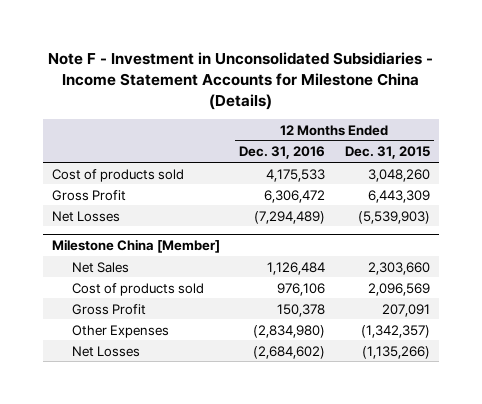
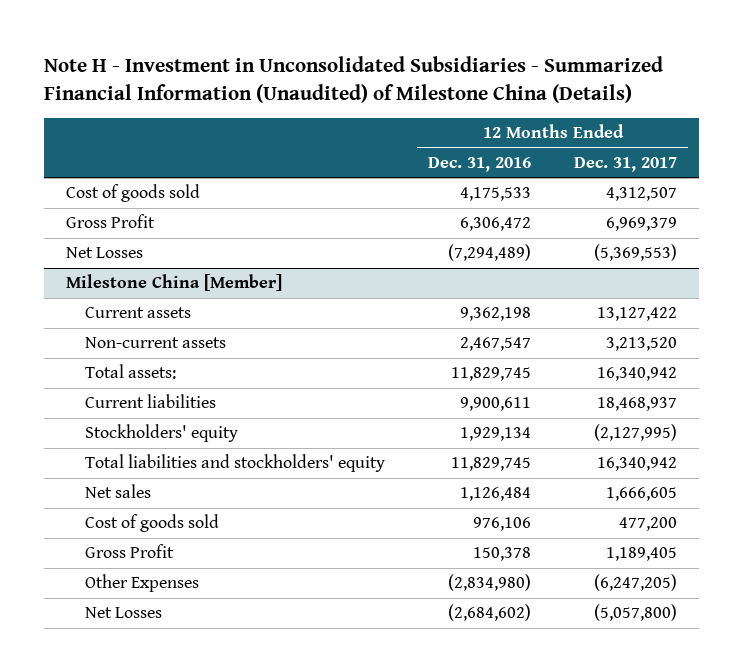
[47,51,433,110] Note F - Investment in Unconsolidated Subsidiaries - Income Statement Accounts for Milestone China (Details) -> [44,55,664,103] Note H - Investment in Unconsolidated Subsidiaries - Summarized Financial Information (Unaudited) of Milestone China (Details)
[344,146,430,160] Dec. 31, 2015 -> none
none -> [574,156,678,172] Dec. 31, 2017
[52,168,185,182] Cost of products sold -> [65,184,200,203] Cost of goods sold
none -> [84,307,191,319] Current assets
none -> [84,337,226,349] Non-current assets
none -> [84,364,176,380] Total assets:
none -> [84,394,216,409] Current liabilities
none -> [84,424,238,443] Stockholders' equity
none -> [84,454,385,473] Total liabilities and stockholders' equity
[72,261,130,273] Net Sales -> [84,484,151,499] Net sales
[72,282,205,296] Cost of products sold -> [84,514,219,533] Cost of goods sold

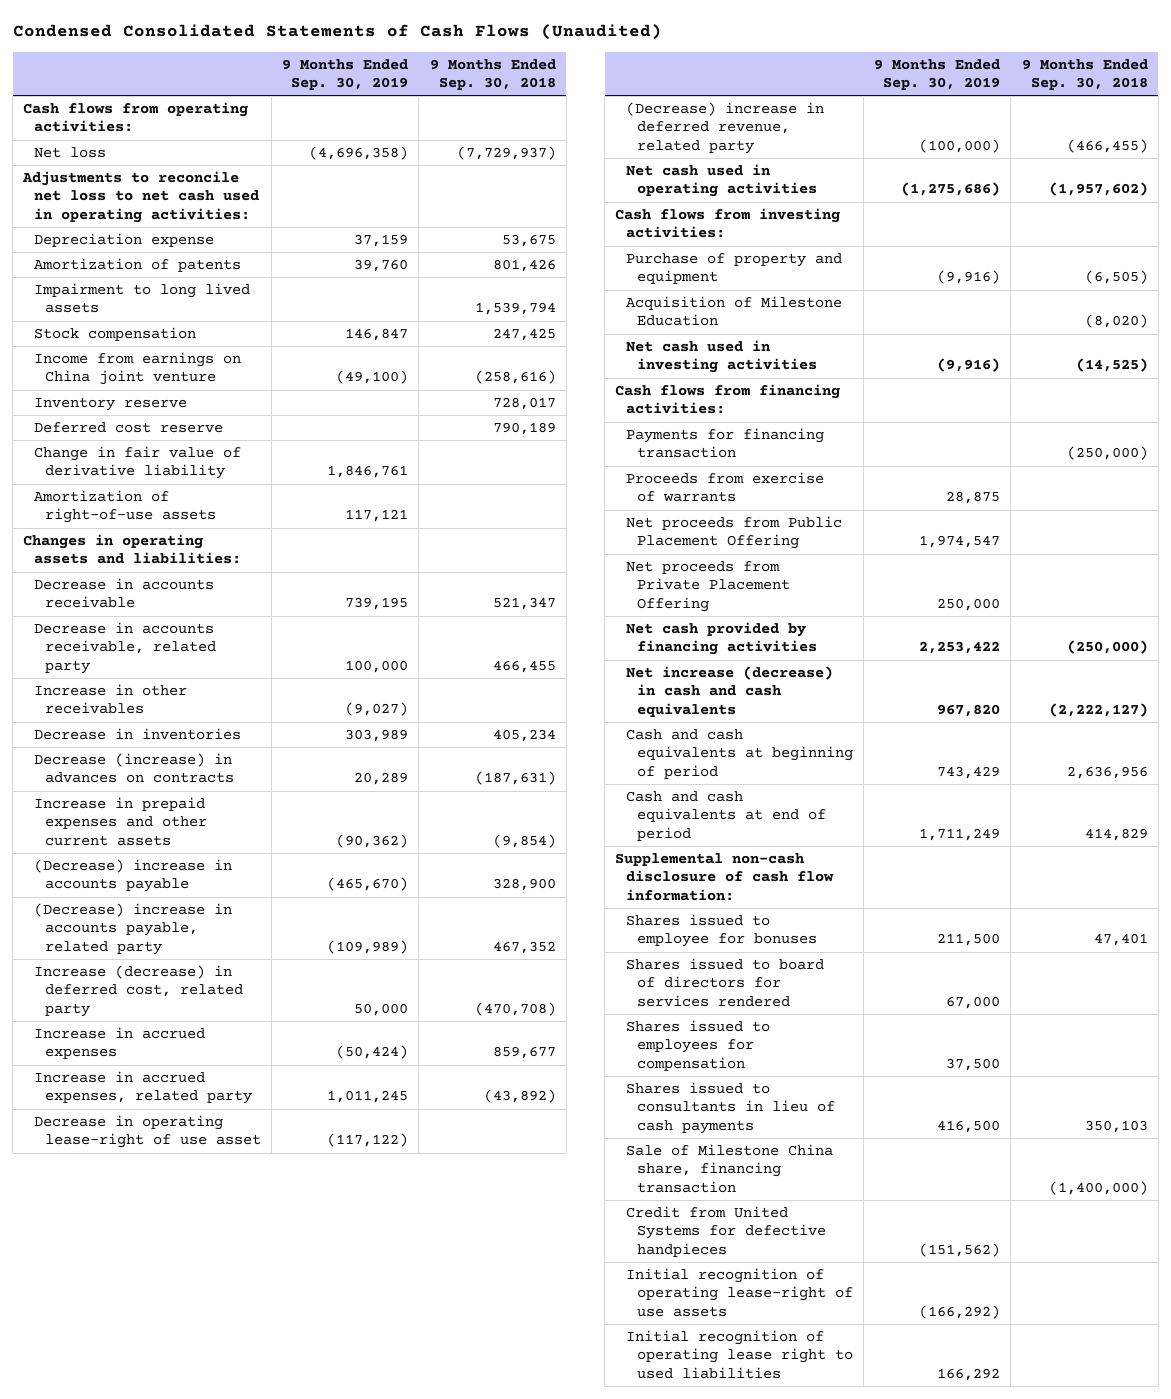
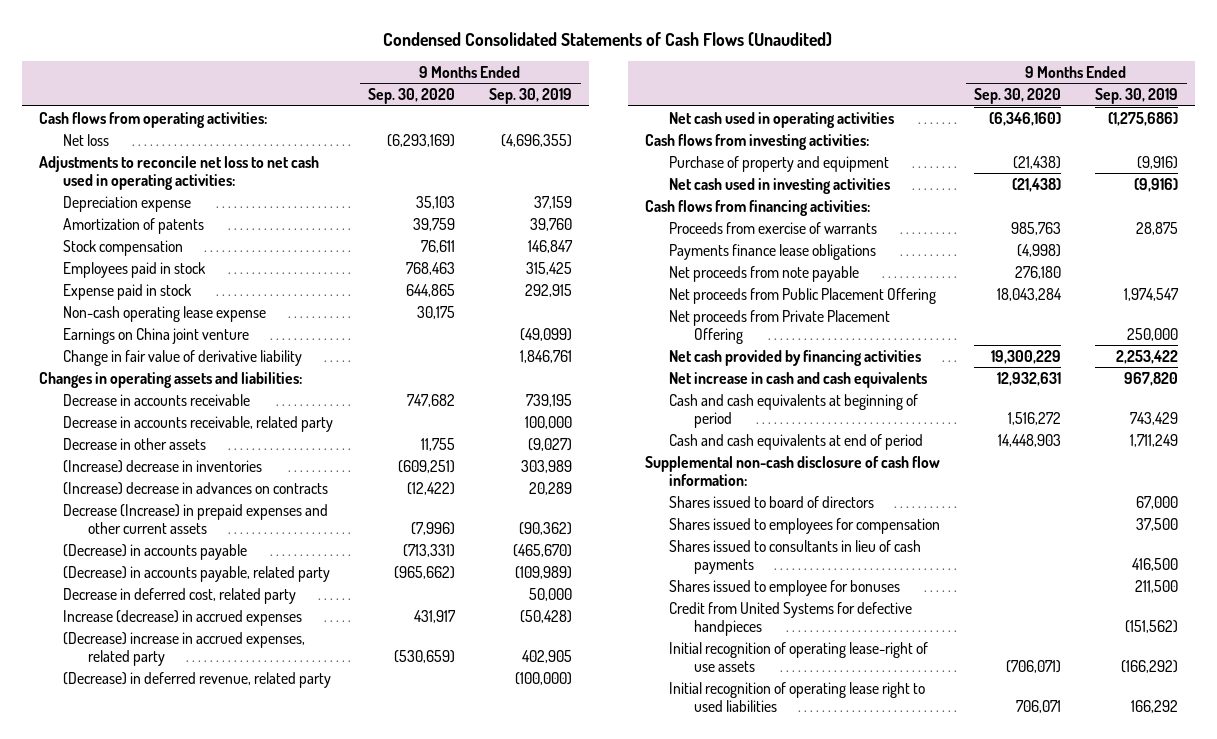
[429,58,556,91] 9 Months Ended Sep. 30, 2018 -> none
none -> [368,88,456,105] Sep. 30, 2020
[309,146,409,161] (4,696,358) -> [501,133,573,147] (4,696,355)
[34,283,251,314] Impairment to long lived assets -> none
[34,397,188,412] Inventory reserve -> none
[34,422,224,434] Deferred cost reserve -> none
none -> [63,261,207,278] Employees paid in stock
none -> [63,283,193,300] Expense paid in stock
none -> [63,305,267,322] Non-cash operating lease expense
[34,352,242,386] Income from earnings on China joint venture -> [63,327,250,344] Earnings on China joint venture
[336,370,409,385] (49,100) -> [520,327,573,341] (49,099)
[34,490,216,524] Amortization of right-of-use assets -> none
[34,1115,261,1149] Decrease in operating lease-right of use asset -> none
[34,684,188,715] Increase in other receivables -> [63,437,207,450] Decrease in other assets
[34,728,242,741] Decrease in inventories -> [63,459,263,473] (Increase) decrease in inventories
[34,753,234,784] Decrease (increase) in advances on contracts -> [63,481,329,495] (Increase) decrease in advances on contracts
[34,797,207,846] Increase in prepaid expenses and other current assets -> [63,503,329,534] Decrease (Increase) in prepaid expenses and other current assets
[34,859,233,893] (Decrease) increase in accounts payable -> [63,543,248,560] (Decrease) in accounts payable
[34,903,233,955] (Decrease) increase in accounts payable, related party -> [63,565,331,582] (Decrease) in accounts payable, related party
[34,965,243,1017] Increase (decrease) in deferred cost, related party -> [63,587,297,604] Decrease in deferred cost, related party
[34,1027,206,1060] Increase in accrued expenses -> [63,609,303,626] Increase (decrease) in accrued expenses
[336,1045,409,1060] (50,424) -> [520,609,573,623] (50,428)
[34,1071,252,1105] Increase in accrued expenses, related party -> [63,631,306,666] (Decrease) increase in accrued expenses, related party
[327,1090,409,1104] 1,011,245 -> [522,649,573,663] 402,905
[625,102,824,154] (Decrease) increase in deferred revenue, related party -> [63,671,332,688] (Decrease) in deferred revenue, related party
[625,296,842,327] Acquisition of Milestone Education -> none
[625,428,824,459] Payments for financing transaction -> none
none -> [669,243,877,260] Payments finance lease obligations
none -> [669,265,860,282] Net proceeds from note payable
[625,666,833,717] Net increase (decrease) in cash and cash equivalents -> [669,371,928,388] Net increase in cash and cash equivalents
[625,958,824,1007] Shares issued to board of directors for services rendered -> [669,495,875,508] Shares issued to board of directors
[625,1144,833,1193] Sale of Milestone China share, financing transaction -> none
[625,914,817,948] Shares issued to employee for bonuses -> [669,579,901,596] Shares issued to employee for bonuses

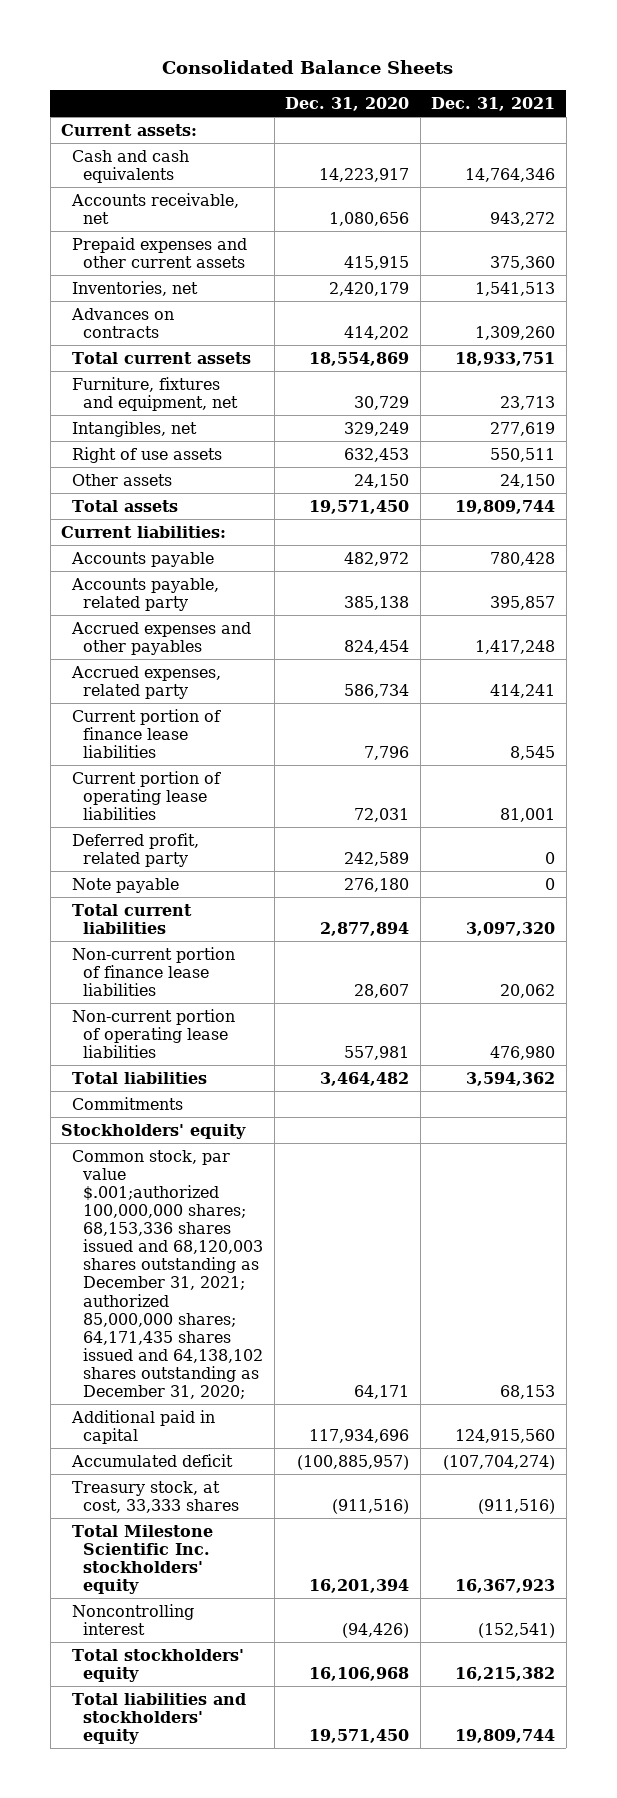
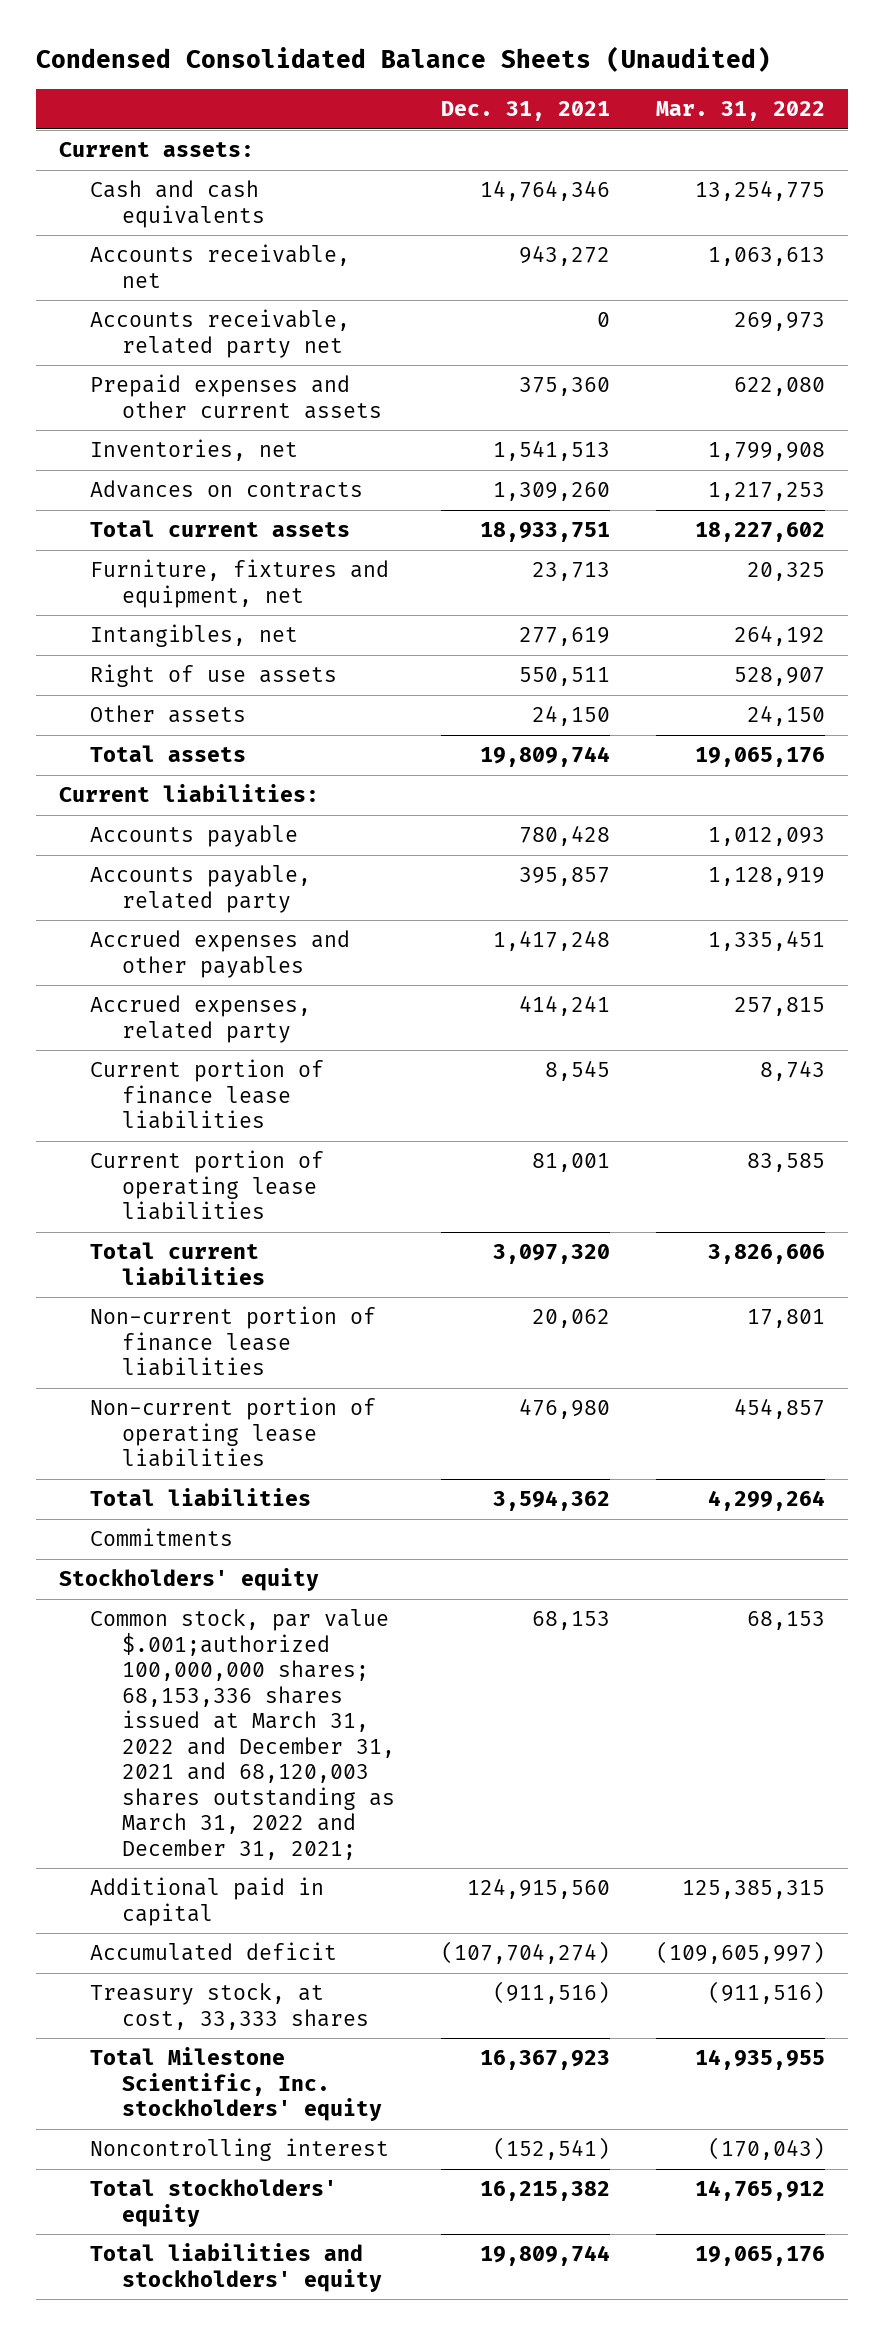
[162,60,454,75] Consolidated Balance Sheets -> [35,46,771,73] Condensed Consolidated Balance Sheets (Unaudited)
[285,96,410,111] Dec. 31, 2020 -> none
none -> [655,101,825,122] Mar. 31, 2022
none -> [90,309,351,358] Accounts receivable, related party net
[72,832,200,867] Deferred profit, related party -> none
[72,877,180,893] Note payable -> none
[72,1149,264,1399] Common stock, par value $.001;authorized 100,000,000 shares; 68,153,336 shares issued and 68,120,003 shares outstanding as December 31, 2021; authorized 85,000,000 shares; 64,171,435 shares issued and 64,138,102 shares outstanding as December 31, 2020; -> [90,1609,396,1860] Common stock, par value $.001;authorized 100,000,000 shares; 68,153,336 shares issued at March 31, 2022 and December 31, 2021 and 68,120,003 shares outstanding as March 31, 2022 and December 31, 2021;
[72,1524,214,1595] Total Milestone Scientific Inc. stockholders' equity -> [90,2047,383,2122] Total Milestone Scientific, Inc. stockholders' equity

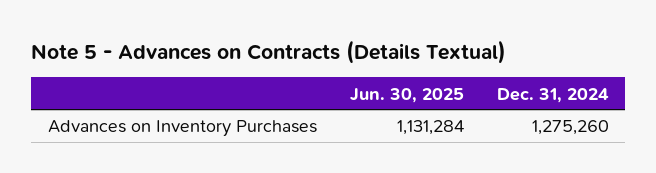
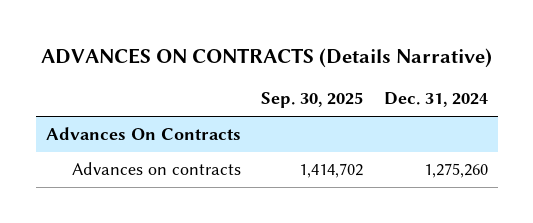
[31,40,507,65] Note 5 - Advances on Contracts (Details Textual) -> [40,48,492,69] ADVANCES ON CONTRACTS (Details Narrative)
[349,87,464,103] Jun. 30, 2025 -> none
none -> [261,92,364,109] Sep. 30, 2025
none -> [45,127,241,141] Advances On Contracts
[47,120,317,138] Advances on Inventory Purchases -> [72,162,242,176] Advances on contracts

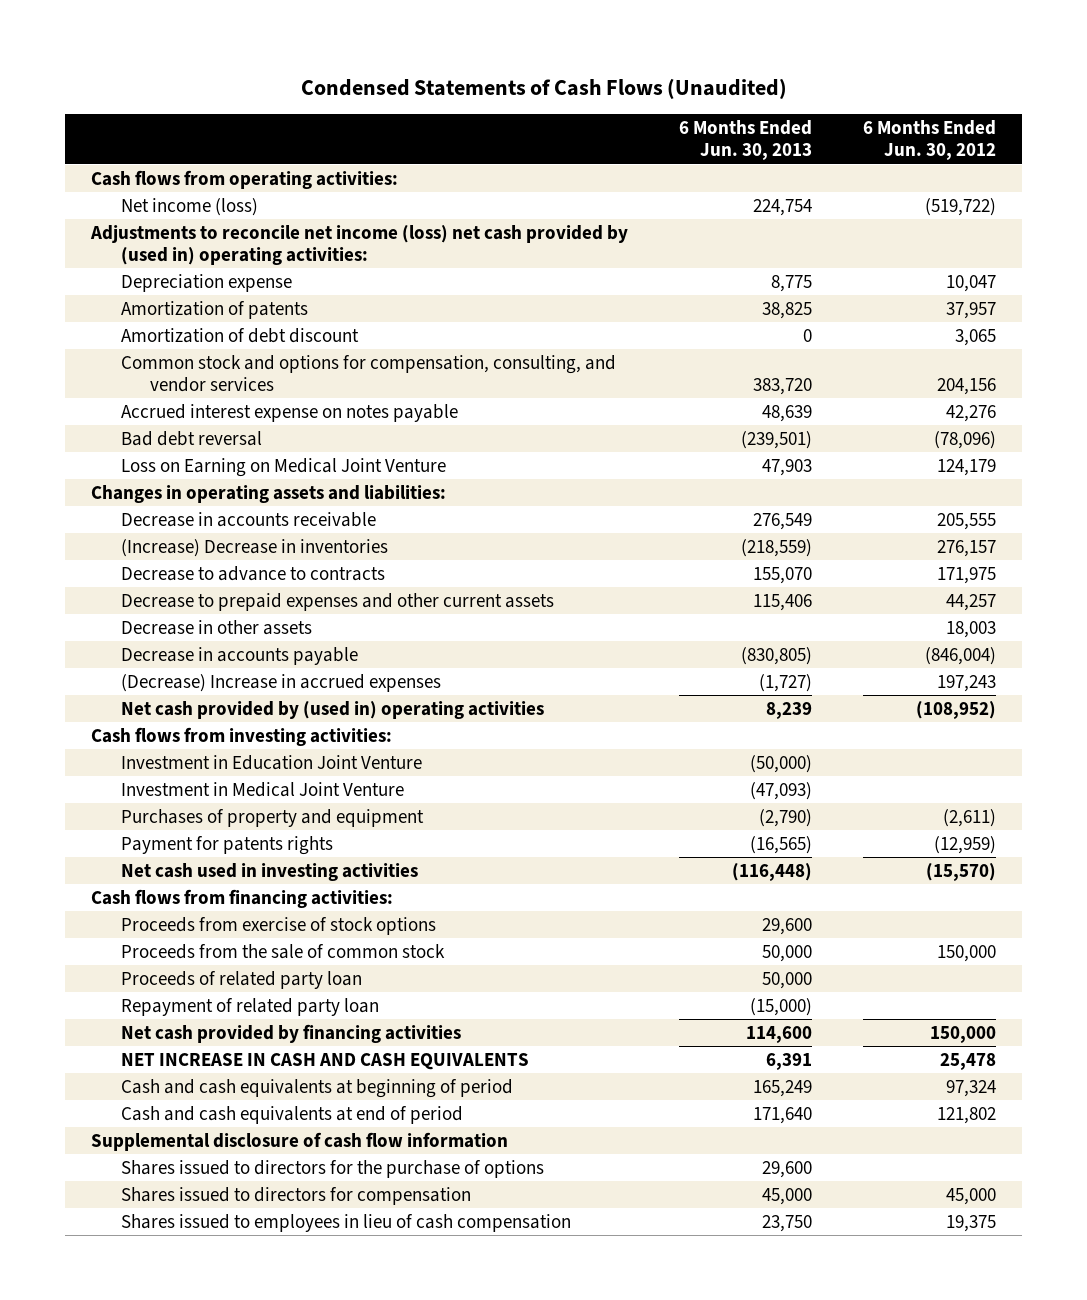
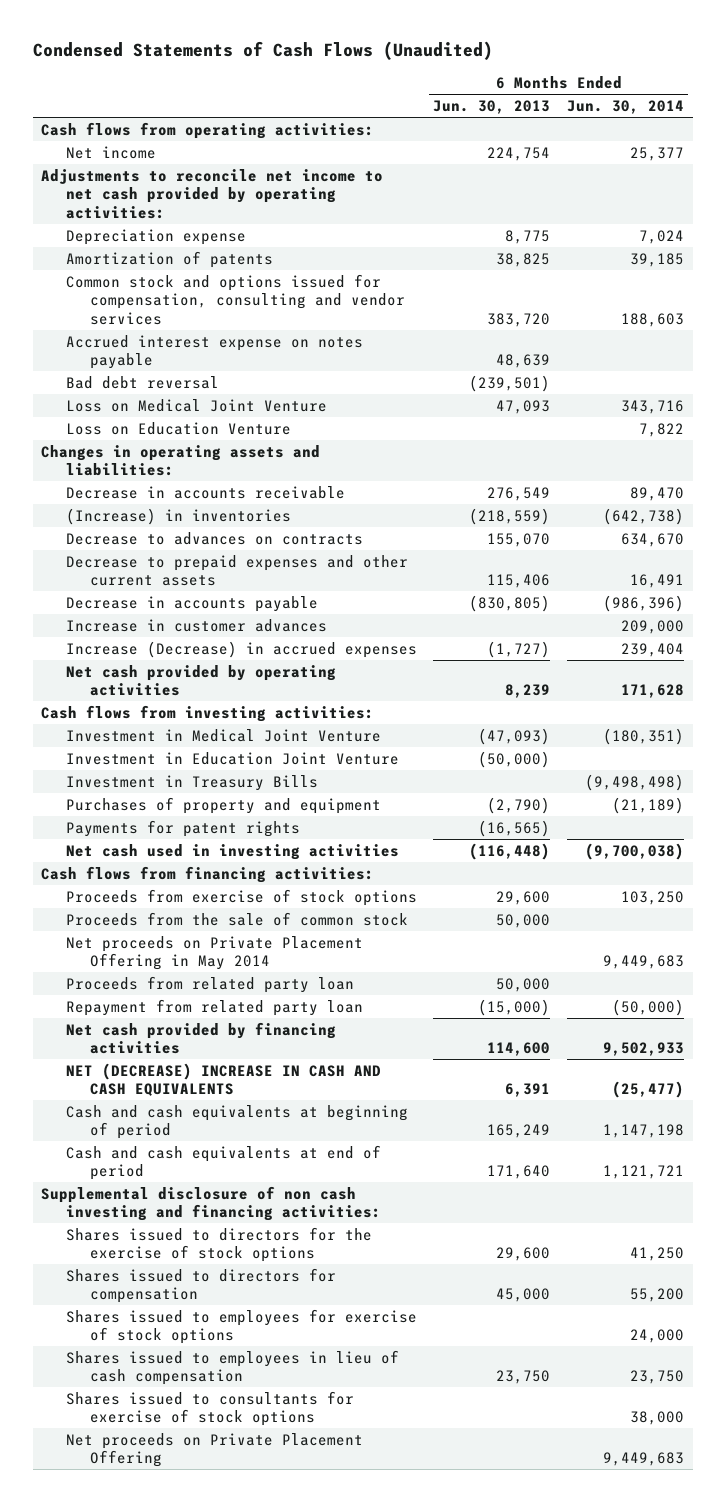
[863,119,997,161] 6 Months Ended Jun. 30, 2012 -> none
none -> [567,100,685,115] Jun. 30, 2014
[120,197,258,216] Net income (loss) -> [65,145,156,159] Net income
[89,224,628,266] Adjustments to reconcile net income (loss) net cash provided by (used in) operating activities: -> [41,168,384,219] Adjustments to reconcile net income to net cash provided by operating activities:
[120,327,359,343] Amortization of debt discount -> none
[120,354,616,393] Common stock and options for compensation, consulting, and vendor services -> [65,273,405,325] Common stock and options issued for compensation, consulting and vendor services
[120,457,446,477] Loss on Earning on Medical Joint Venture -> [65,398,327,412] Loss on Medical Joint Venture
[762,458,813,476] 47,903 -> [496,399,551,414] 47,093
none -> [65,421,291,435] Loss on Education Venture
[120,538,388,557] (Increase) Decrease in inventories -> [65,507,291,525] (Increase) in inventories
[120,565,385,581] Decrease to advance to contracts -> [65,531,363,545] Decrease to advances on contracts
[120,619,312,635] Decrease in other assets -> none
none -> [65,618,327,632] Increase in customer advances
[120,673,441,692] (Decrease) Increase in accrued expenses -> [65,640,417,658] Increase (Decrease) in accrued expenses
[120,700,544,719] Net cash provided by (used in) operating activities -> [65,664,336,697] Net cash provided by operating activities
[120,754,422,770] Investment in Education Joint Venture -> [65,751,399,765] Investment in Education Joint Venture
none -> [65,774,318,791] Investment in Treasury Bills
[120,835,333,855] Payment for patents rights -> [65,819,300,837] Payments for patent rights
none -> [65,935,363,971] Net proceeds on Private Placement Offering in May 2014
[120,970,362,989] Proceeds of related party loan -> [65,975,354,993] Proceeds from related party loan
[120,997,379,1016] Repayment of related party loan -> [65,998,363,1016] Repayment from related party loan
[120,1052,529,1070] NET INCREASE IN CASH AND CASH EQUIVALENTS -> [65,1062,381,1097] NET (DECREASE) INCREASE IN CASH AND CASH EQUIVALENTS
[90,1131,508,1151] Supplemental disclosure of cash flow information -> [41,1185,381,1222] Supplemental disclosure of non cash investing and financing activities:
[120,1159,544,1178] Shares issued to directors for the purchase of options -> [65,1226,372,1263] Shares issued to directors for the exercise of stock options
none -> [65,1308,417,1345] Shares issued to employees for exercise of stock options
none -> [65,1390,354,1427] Shares issued to consultants for exercise of stock options
none -> [65,1432,363,1468] Net proceeds on Private Placement Offering

